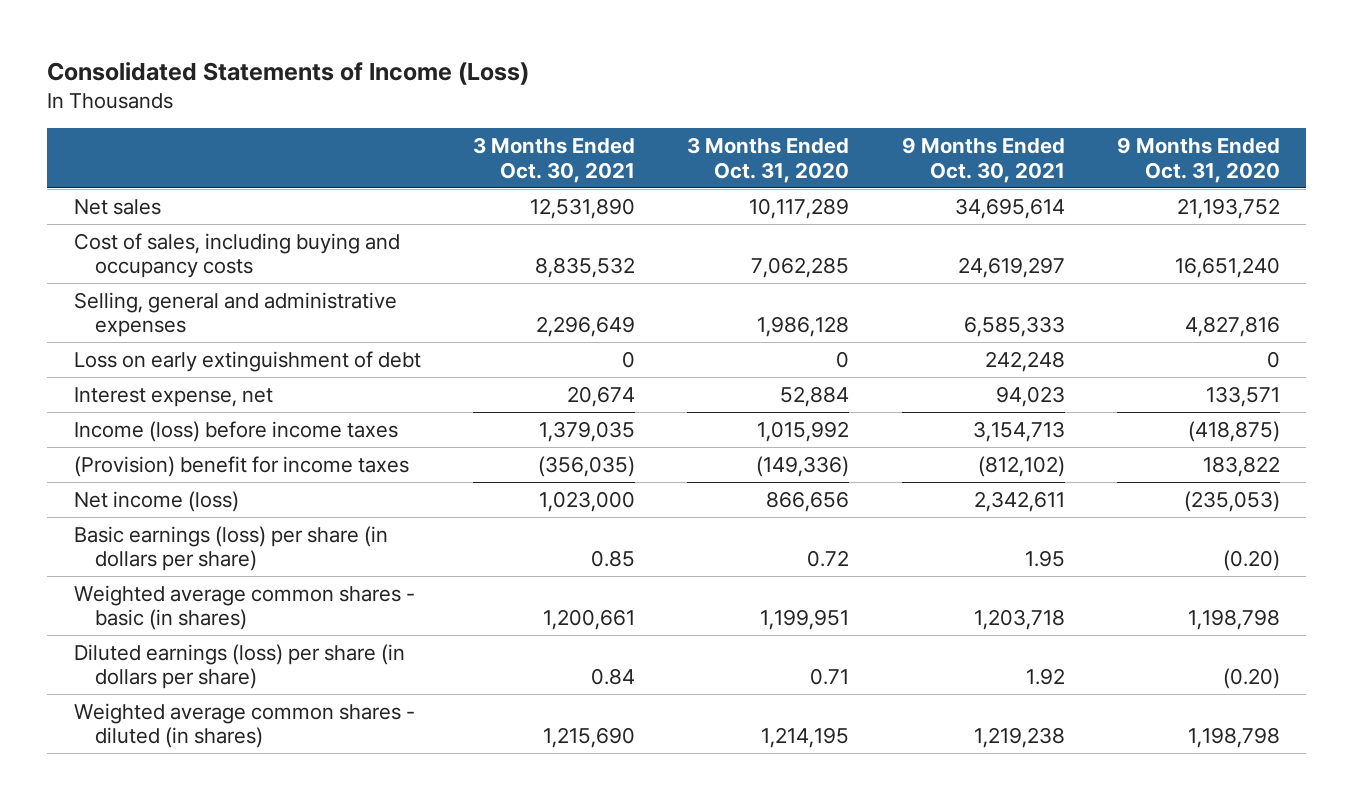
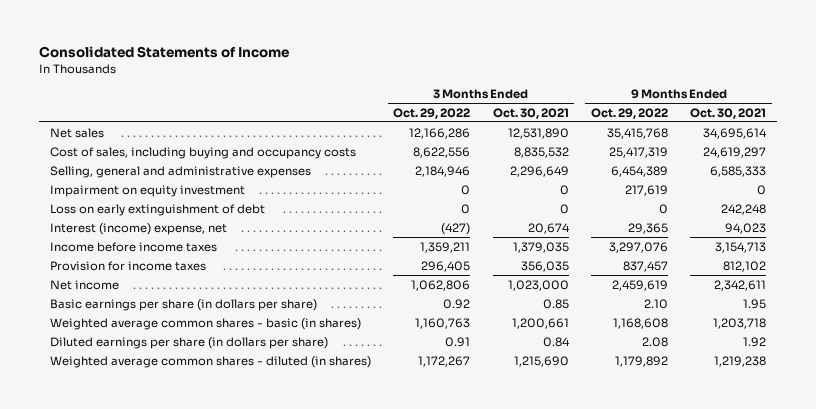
[47,61,530,85] Consolidated Statements of Income (Loss) -> [39,46,290,59] Consolidated Statements of Income
[687,137,850,183] 3 Months Ended Oct. 31, 2020 -> none
[1117,137,1281,183] 9 Months Ended Oct. 31, 2020 -> none
none -> [393,107,471,119] Oct. 29, 2022
none -> [590,107,668,119] Oct. 29, 2022
none -> [50,184,246,197] Impairment on equity investment
[73,386,273,407] Interest expense, net -> [50,222,228,235] Interest (income) expense, net
[73,420,398,442] Income (loss) before income taxes -> [50,241,218,252] Income before income taxes
[73,455,409,477] (Provision) benefit for income taxes -> [50,260,207,271] Provision for income taxes
[537,455,635,477] (356,035) -> [520,260,569,272] 356,035
[977,455,1065,477] (812,102) -> [723,260,767,272] 812,102
[73,490,239,512] Net income (loss) -> [50,279,120,290] Net income
[73,525,388,572] Basic earnings (loss) per share (in dollars per share) -> [50,298,318,311] Basic earnings per share (in dollars per share)
[73,643,405,690] Diluted earnings (loss) per share (in dollars per share) -> [50,336,329,349] Diluted earnings per share (in dollars per share)

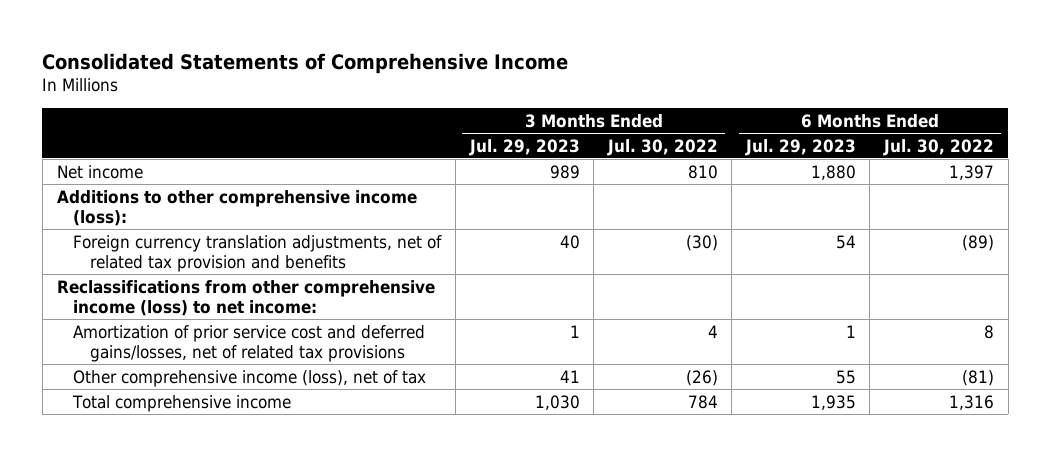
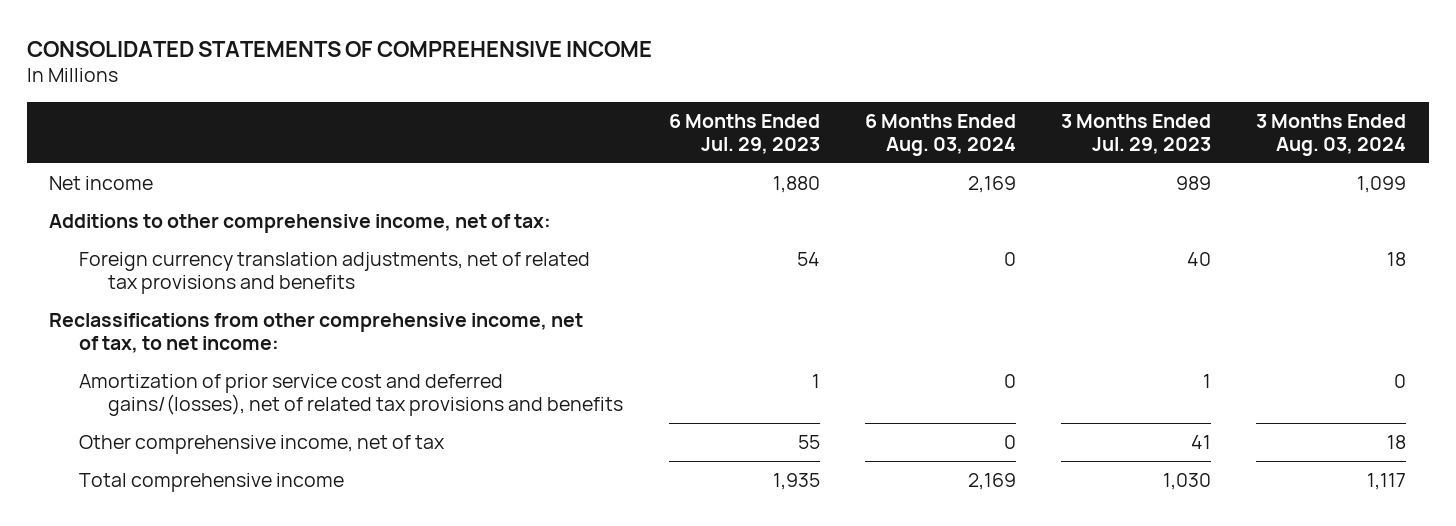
[42,52,569,74] Consolidated Statements of Comprehensive Income -> [26,40,652,57] CONSOLIDATED STATEMENTS OF COMPREHENSIVE INCOME
[606,138,718,156] Jul. 30, 2022 -> none
[882,138,994,156] Jul. 30, 2022 -> none
none -> [864,113,1016,156] 6 Months Ended Aug. 03, 2024
none -> [1256,113,1407,156] 3 Months Ended Aug. 03, 2024
[56,189,417,227] Additions to other comprehensive income (loss): -> [49,214,552,234] Additions to other comprehensive income, net of tax:
[73,234,443,273] Foreign currency translation adjustments, net of related tax provision and benefits -> [78,252,590,294] Foreign currency translation adjustments, net of related tax provisions and benefits
[56,279,435,317] Reclassifications from other comprehensive income (loss) to net income: -> [49,313,584,353] Reclassifications from other comprehensive income, net of tax, to net income:
[73,324,426,363] Amortization of prior service cost and deferred gains/losses, net of related tax provisions -> [78,374,624,416] Amortization of prior service cost and deferred gains/(losses), net of related tax provisions and benefits
[73,369,427,387] Other comprehensive income (loss), net of tax -> [78,435,445,455] Other comprehensive income, net of tax

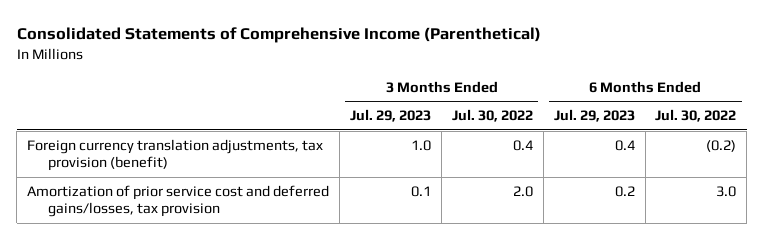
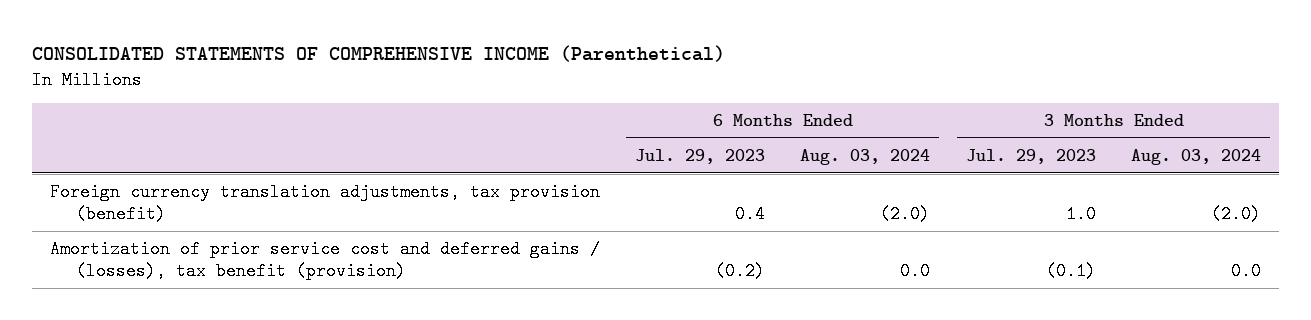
[16,27,541,44] Consolidated Statements of Comprehensive Income (Parenthetical) -> [31,45,725,63] CONSOLIDATED STATEMENTS OF COMPREHENSIVE INCOME (Parenthetical)
[451,109,533,123] Jul. 30, 2022 -> none
[655,109,737,123] Jul. 30, 2022 -> none
none -> [800,148,931,165] Aug. 03, 2024
none -> [1131,148,1262,165] Aug. 03, 2024
[27,184,330,218] Amortization of prior service cost and deferred gains/losses, tax provision -> [49,239,600,280] Amortization of prior service cost and deferred gains / (losses), tax benefit (provision)
[411,185,432,197] 0.1 -> [1045,261,1096,280] (0.1)
[614,185,635,197] 0.2 -> [714,261,765,280] (0.2)

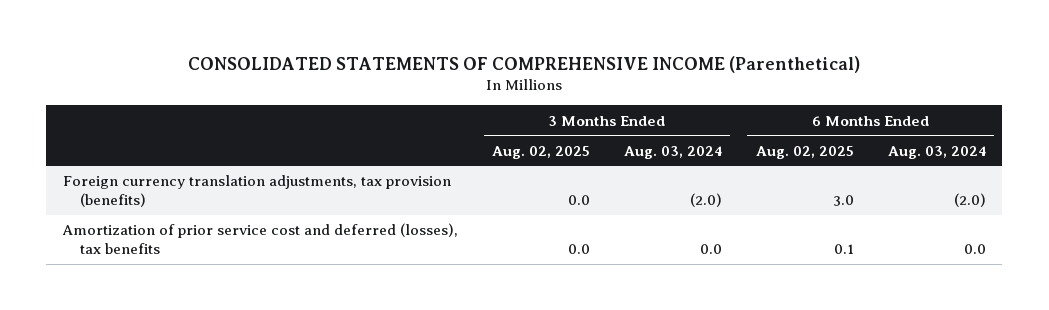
[634,148,765,164] Jul. 29, 2023 -> none
[965,148,1096,164] Jul. 29, 2023 -> none
none -> [492,145,591,159] Aug. 02, 2025
none -> [755,145,854,159] Aug. 02, 2025
[49,182,600,223] Foreign currency translation adjustments, tax provision (benefit) -> [63,175,452,208] Foreign currency translation adjustments, tax provision (benefits)
[49,239,600,280] Amortization of prior service cost and deferred gains / (losses), tax benefit (provision) -> [62,223,459,255] Amortization of prior service cost and deferred (losses), tax benefits

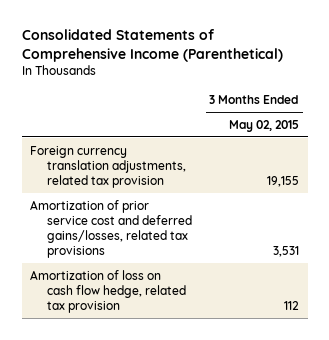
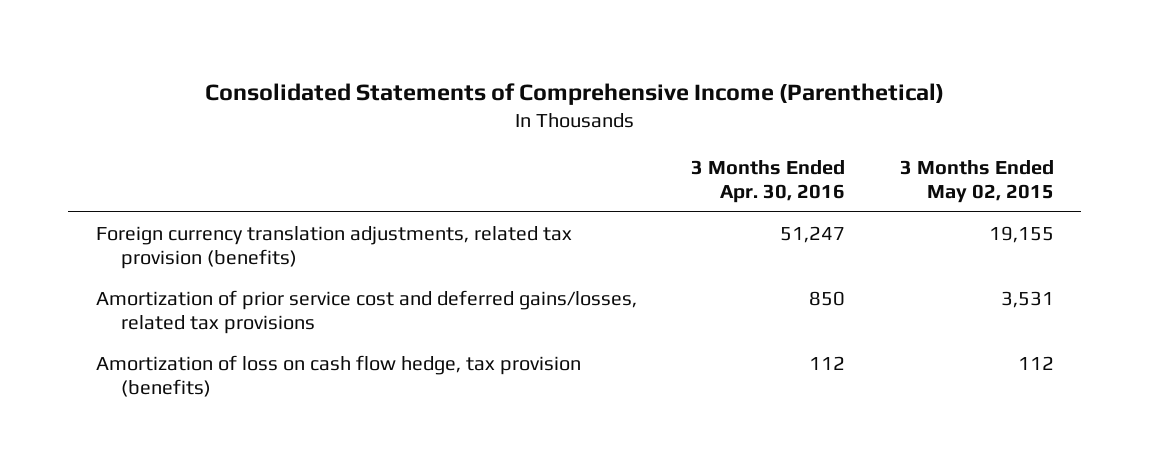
none -> [691,159,846,204] 3 Months Ended Apr. 30, 2016
[30,145,187,189] Foreign currency translation adjustments, related tax provision -> [95,225,572,270] Foreign currency translation adjustments, related tax provision (benefits)
[30,269,187,314] Amortization of loss on cash flow hedge, related tax provision -> [95,354,581,398] Amortization of loss on cash flow hedge, tax provision (benefits)

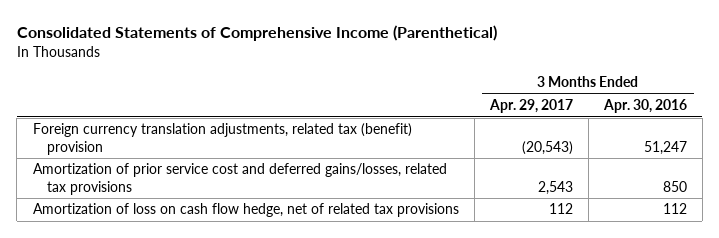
[899,159,1054,204] 3 Months Ended May 02, 2015 -> none
none -> [488,98,573,113] Apr. 29, 2017
[95,225,572,270] Foreign currency translation adjustments, related tax provision (benefits) -> [32,123,412,155] Foreign currency translation adjustments, related tax (benefit) provision
[95,354,581,398] Amortization of loss on cash flow hedge, tax provision (benefits) -> [32,203,459,218] Amortization of loss on cash flow hedge, net of related tax provisions

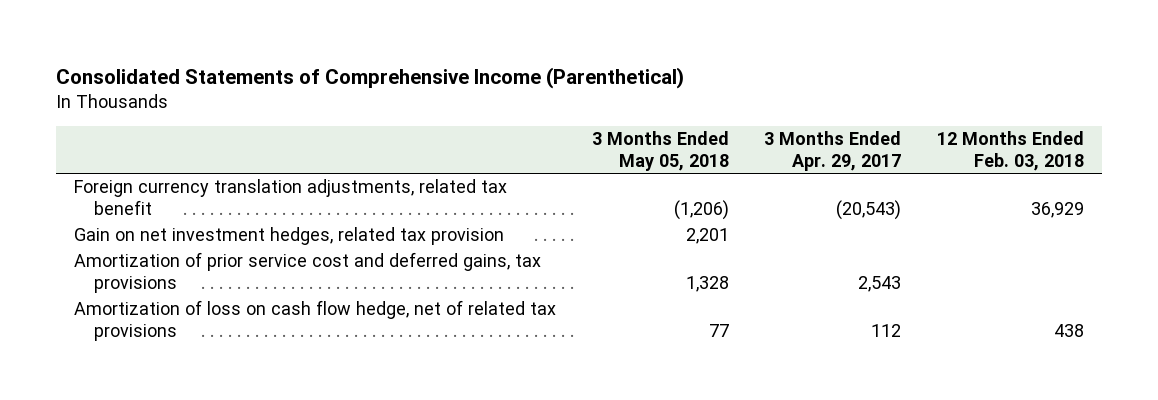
[602,98,687,113] Apr. 30, 2016 -> none
none -> [591,131,729,171] 3 Months Ended May 05, 2018
none -> [937,131,1085,171] 12 Months Ended Feb. 03, 2018
[32,123,412,155] Foreign currency translation adjustments, related tax (benefit) provision -> [73,179,507,215] Foreign currency translation adjustments, related tax benefit
none -> [73,227,504,246] Gain on net investment hedges, related tax provision
[32,163,447,195] Amortization of prior service cost and deferred gains/losses, related tax provisions -> [73,252,541,293] Amortization of prior service cost and deferred gains, tax provisions

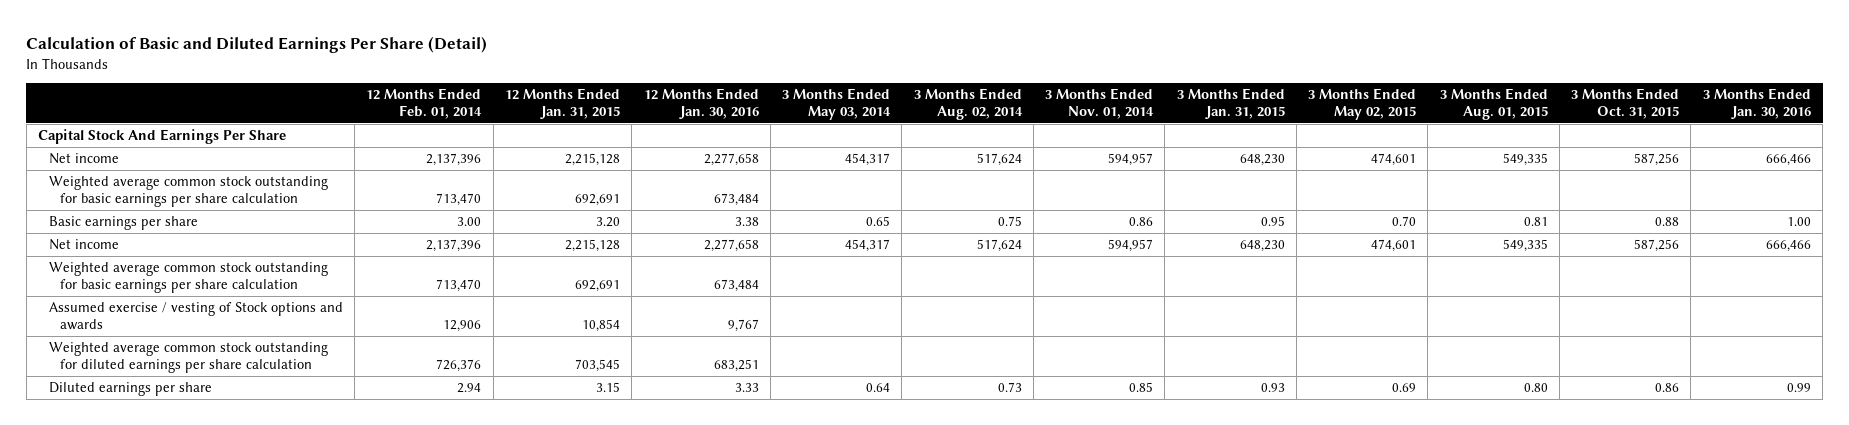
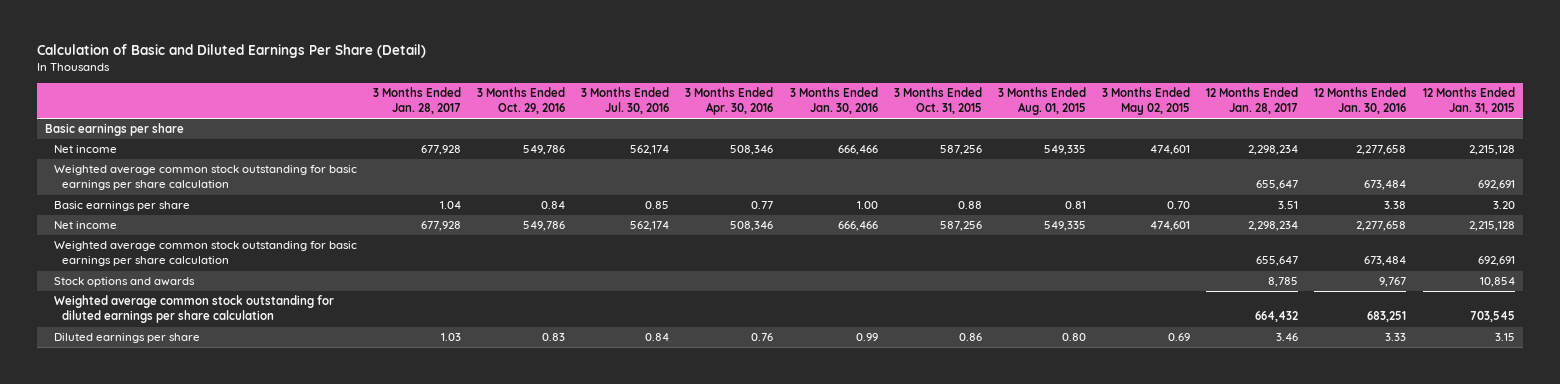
[366,88,483,120] 12 Months Ended Feb. 01, 2014 -> none
[782,88,892,121] 3 Months Ended May 03, 2014 -> none
[913,88,1023,121] 3 Months Ended Aug. 02, 2014 -> none
[1045,88,1155,120] 3 Months Ended Nov. 01, 2014 -> none
[1176,88,1285,120] 3 Months Ended Jan. 31, 2015 -> none
none -> [372,86,461,114] 3 Months Ended Jan. 28, 2017
none -> [477,86,566,114] 3 Months Ended Oct. 29, 2016
none -> [581,86,670,114] 3 Months Ended Jul. 30, 2016
none -> [685,86,774,115] 3 Months Ended Apr. 30, 2016
none -> [1206,86,1299,114] 12 Months Ended Jan. 28, 2017
[37,129,286,145] Capital Stock And Earnings Per Share -> [44,123,184,137] Basic earnings per share
[48,302,343,331] Assumed exercise / vesting of Stock options and awards -> [53,277,195,288] Stock options and awards

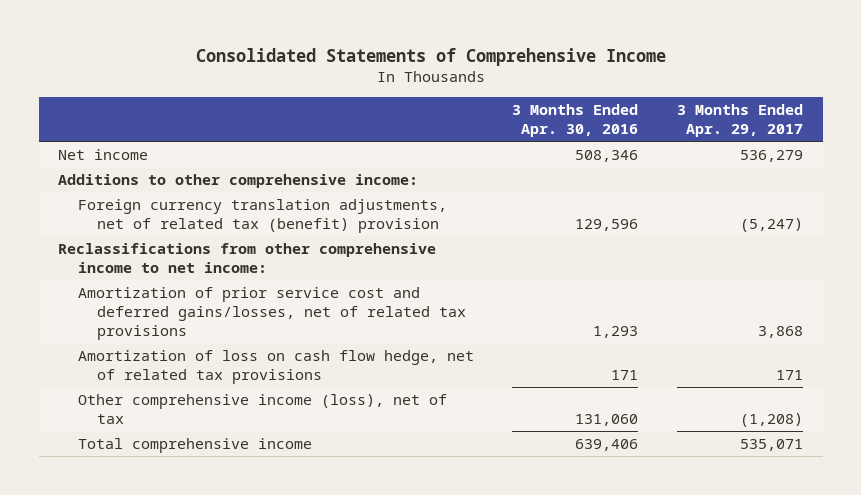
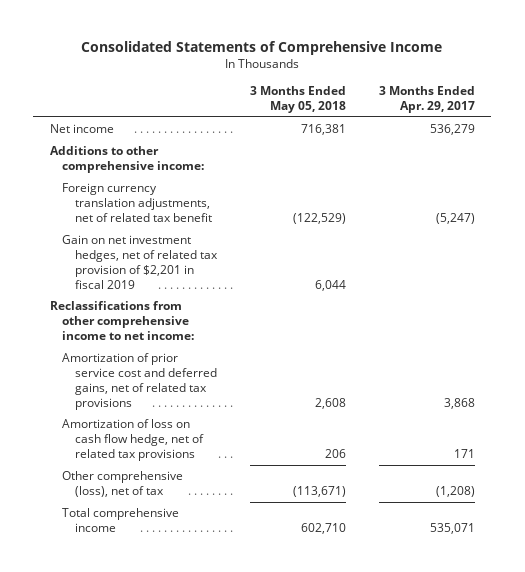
[512,103,639,137] 3 Months Ended Apr. 30, 2016 -> none
none -> [249,86,346,114] 3 Months Ended May 05, 2018
[77,198,447,234] Foreign currency translation adjustments, net of related tax (benefit) provision -> [62,183,212,222] Foreign currency translation adjustments, net of related tax benefit
none -> [62,235,218,289] Gain on net investment hedges, net of related tax provision of $2,201 in fiscal 2019
[77,286,467,341] Amortization of prior service cost and deferred gains/losses, net of related tax provisions -> [62,353,217,410] Amortization of prior service cost and deferred gains, net of related tax provisions
[77,393,447,425] Other comprehensive income (loss), net of tax -> [62,471,184,498] Other comprehensive (loss), net of tax

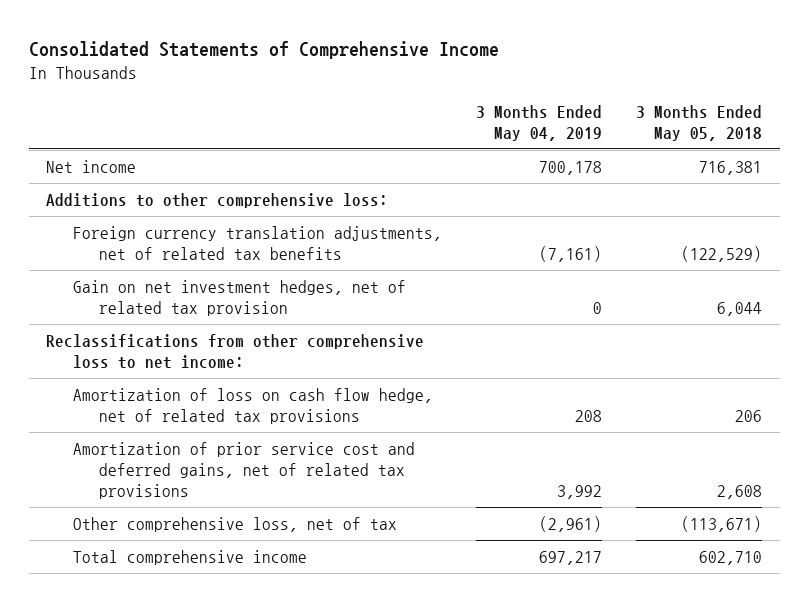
[378,86,475,114] 3 Months Ended Apr. 29, 2017 -> none
none -> [476,104,603,141] 3 Months Ended May 04, 2019
[49,146,205,174] Additions to other comprehensive income: -> [46,192,389,208] Additions to other comprehensive loss:
[62,183,212,222] Foreign currency translation adjustments, net of related tax benefit -> [72,225,442,261] Foreign currency translation adjustments, net of related tax benefits
[62,235,218,289] Gain on net investment hedges, net of related tax provision of $2,201 in fiscal 2019 -> [72,279,406,317] Gain on net investment hedges, net of related tax provision
[49,301,195,340] Reclassifications from other comprehensive income to net income: -> [46,333,425,370] Reclassifications from other comprehensive loss to net income:
[62,353,217,410] Amortization of prior service cost and deferred gains, net of related tax provisions -> [72,441,415,500] Amortization of prior service cost and deferred gains, net of related tax provisions
[62,471,184,498] Other comprehensive (loss), net of tax -> [72,516,397,532] Other comprehensive loss, net of tax

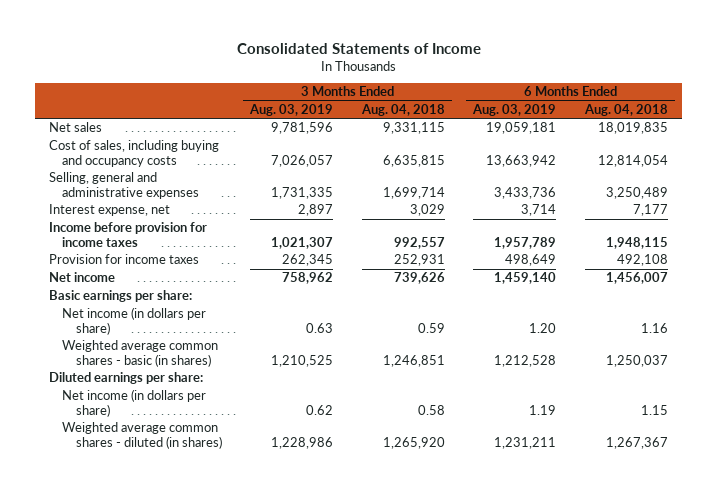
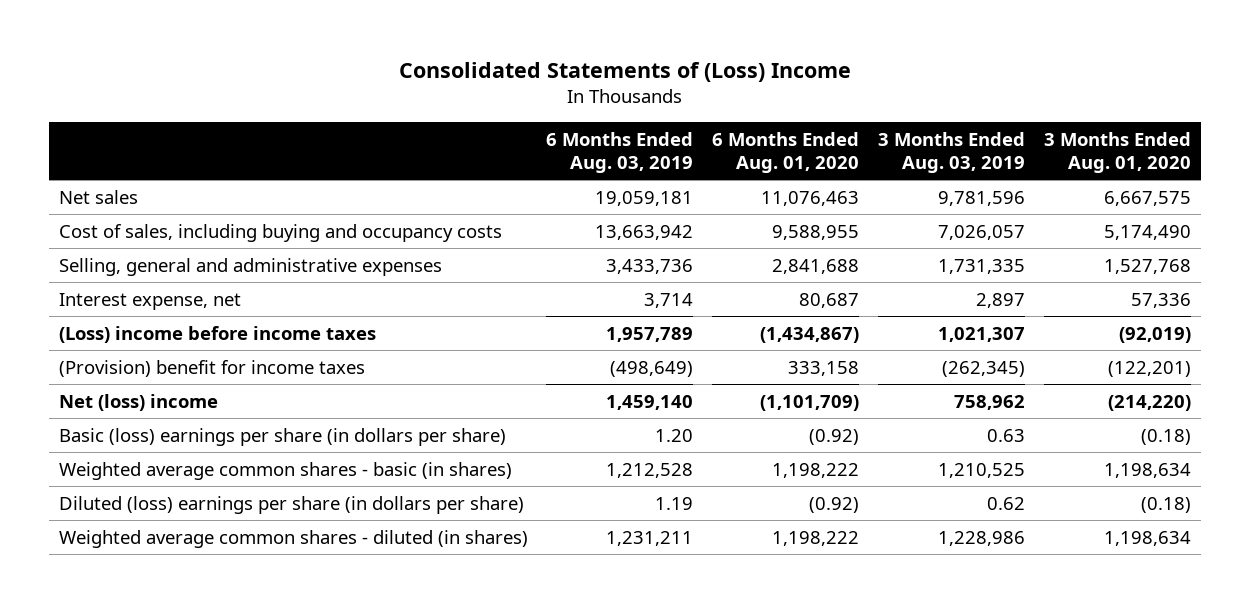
[236,42,481,54] Consolidated Statements of Income -> [398,62,851,83] Consolidated Statements of (Loss) Income
[360,104,445,117] Aug. 04, 2018 -> none
[584,104,669,117] Aug. 04, 2018 -> none
none -> [712,131,860,174] 6 Months Ended Aug. 01, 2020
none -> [1044,131,1192,174] 3 Months Ended Aug. 01, 2020
[49,290,193,303] Basic earnings per share: -> none
[49,222,208,247] Income before provision for income taxes -> [58,325,376,343] (Loss) income before income taxes
[49,254,200,265] Provision for income taxes -> [58,359,365,377] (Provision) benefit for income taxes
[282,254,334,267] 262,345 -> [942,360,1026,377] (262,345)
[505,254,557,267] 498,649 -> [610,360,694,377] (498,649)
[49,272,116,283] Net income -> [58,393,218,411] Net (loss) income
[62,307,207,335] Net income (in dollars per share) -> [58,427,506,446] Basic (loss) earnings per share (in dollars per share)
[49,372,204,385] Diluted earnings per share: -> none
[62,389,207,417] Net income (in dollars per share) -> [58,495,524,514] Diluted (loss) earnings per share (in dollars per share)

